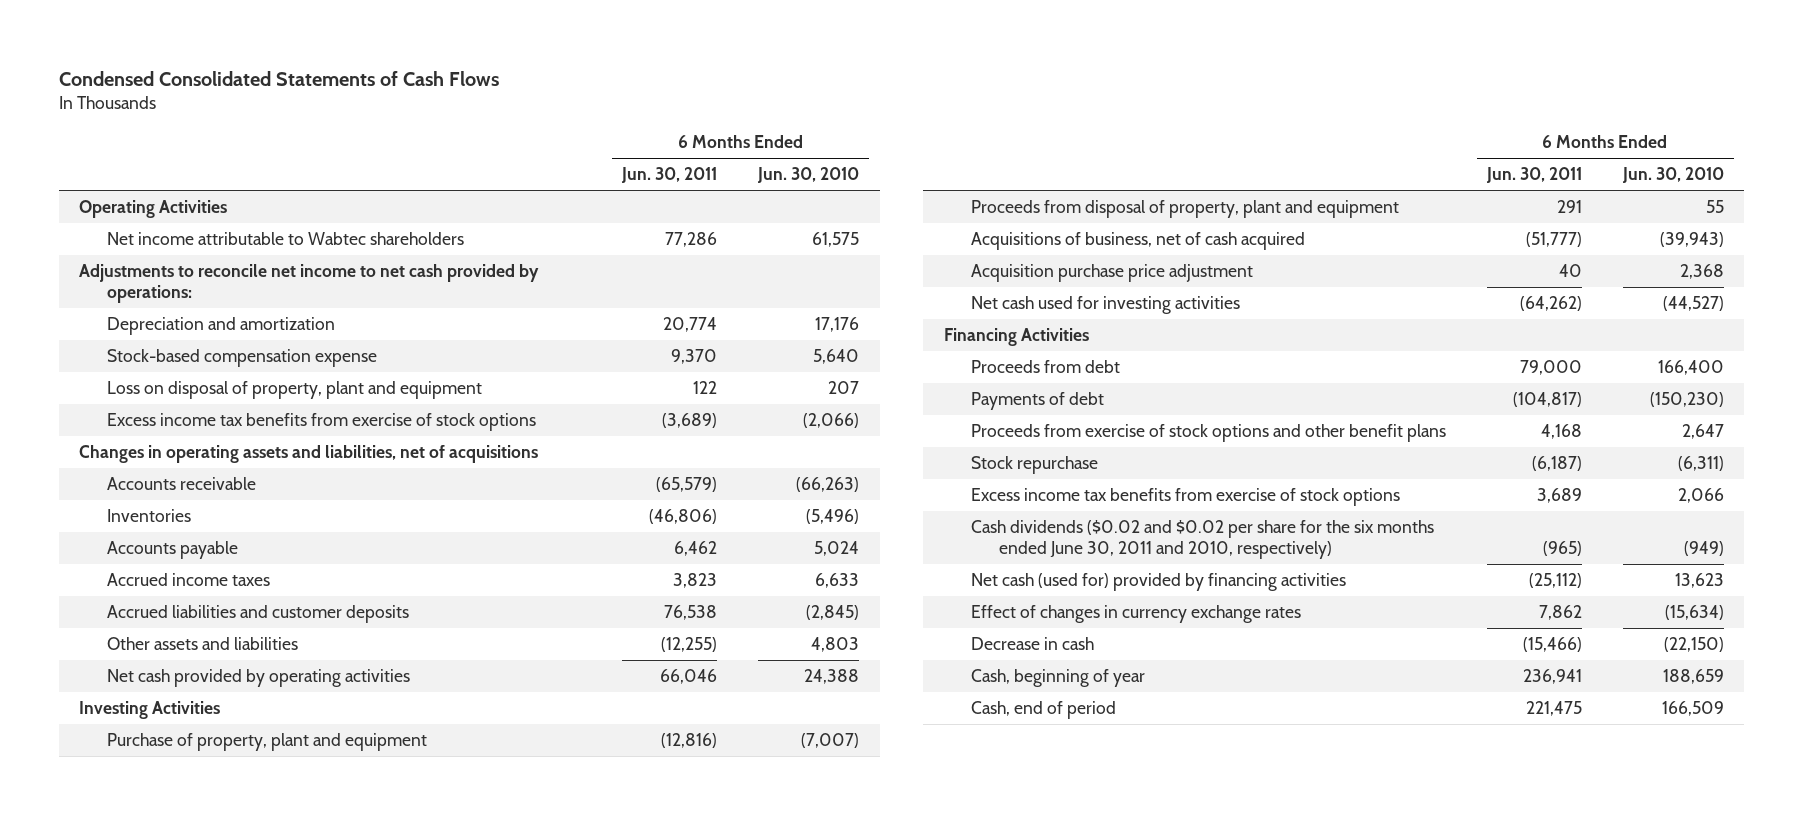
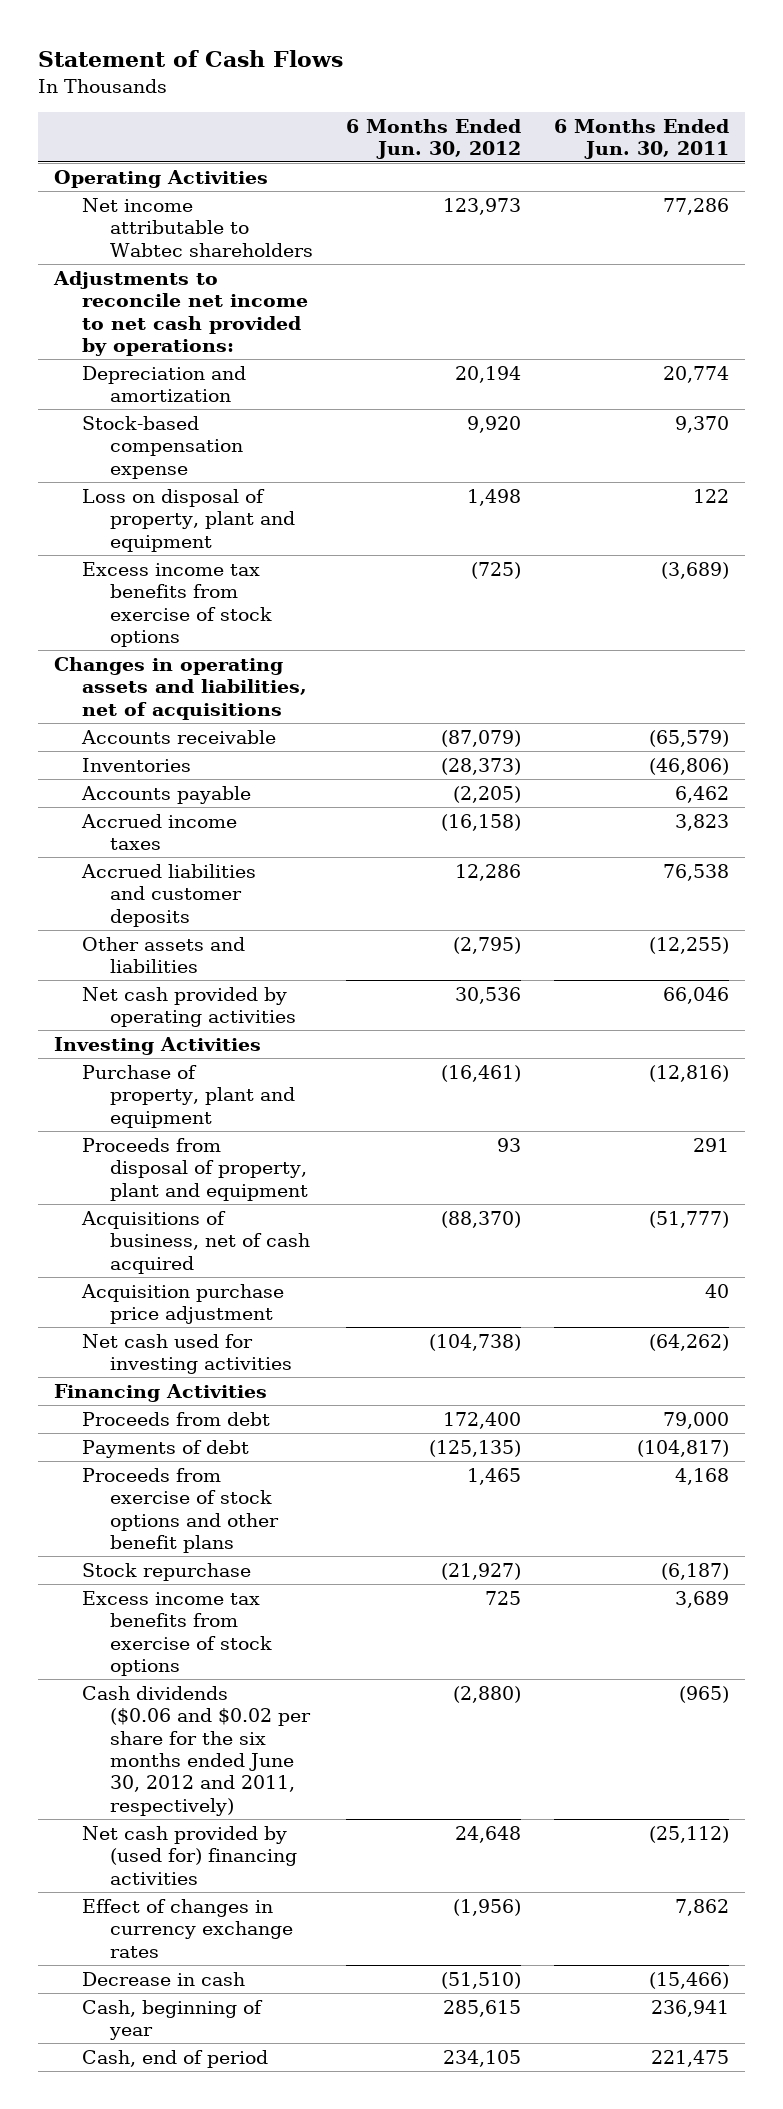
[58,70,499,86] Condensed Consolidated Statements of Cash Flows -> [37,50,343,68] Statement of Cash Flows
[757,167,860,184] Jun. 30, 2010 -> none
none -> [345,118,521,159] 6 Months Ended Jun. 30, 2012
[971,519,1435,559] Cash dividends ($0.02 and $0.02 per share for the six months ended June 30, 2011 and 2010, respectively) -> [82,1685,311,1816] Cash dividends ($0.06 and $0.02 per share for the six months ended June 30, 2012 and 2011, respectively)
[971,572,1347,591] Net cash (used for) provided by financing activities -> [82,1825,297,1885] Net cash provided by (used for) financing activities

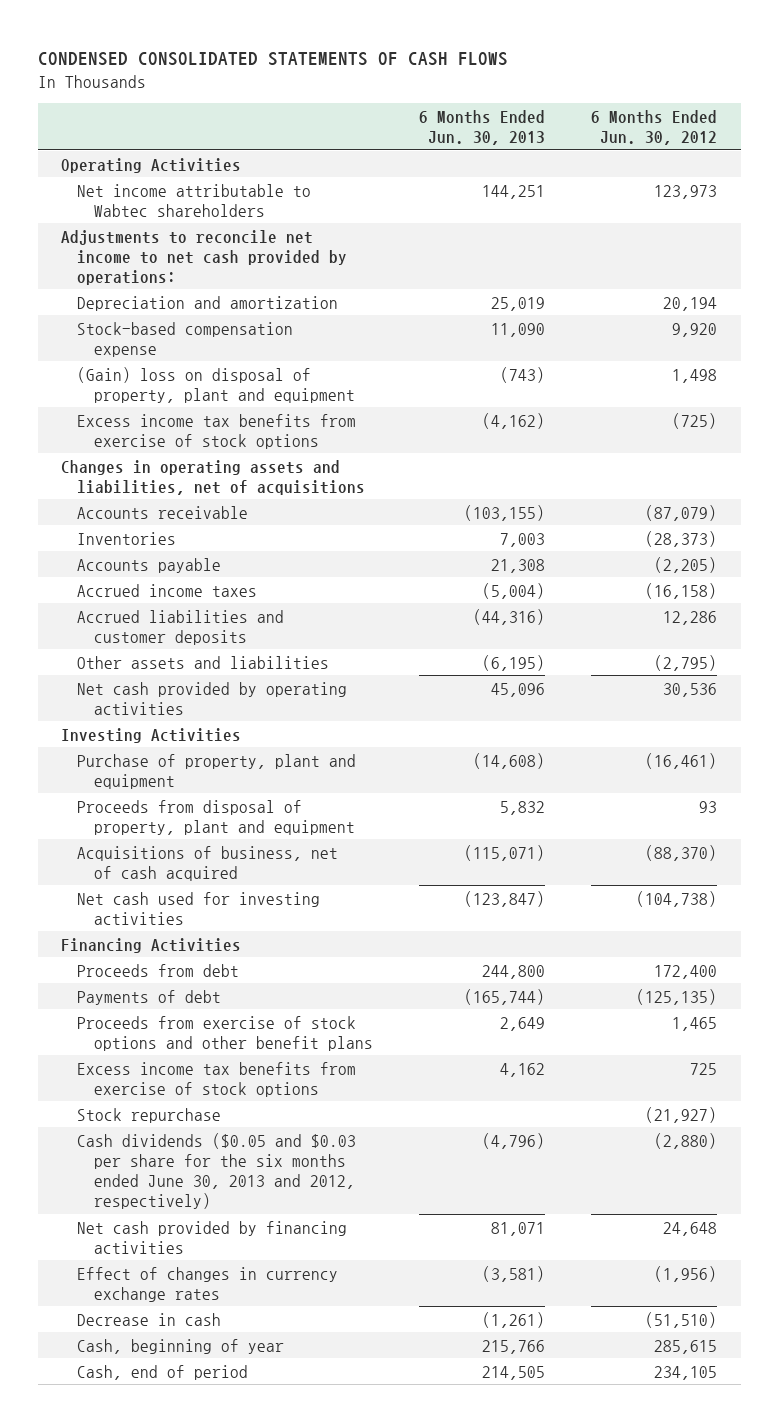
[37,50,343,68] Statement of Cash Flows -> [37,51,508,66] CONDENSED CONSOLIDATED STATEMENTS OF CASH FLOWS
[553,118,729,159] 6 Months Ended Jun. 30, 2011 -> none
none -> [419,109,546,145] 6 Months Ended Jun. 30, 2013
[82,488,295,552] Loss on disposal of property, plant and equipment -> [77,366,355,403] (Gain) loss on disposal of property, plant and equipment
[81,1283,285,1325] Acquisition purchase price adjustment -> none
[82,1562,252,1581] Stock repurchase -> [77,1107,222,1123] Stock repurchase
[82,1685,311,1816] Cash dividends ($0.06 and $0.02 per share for the six months ended June 30, 2012 and 2011, respectively) -> [77,1132,357,1209] Cash dividends ($0.05 and $0.03 per share for the six months ended June 30, 2013 and 2012, respectively)
[82,1825,297,1885] Net cash provided by (used for) financing activities -> [77,1220,348,1254] Net cash provided by financing activities

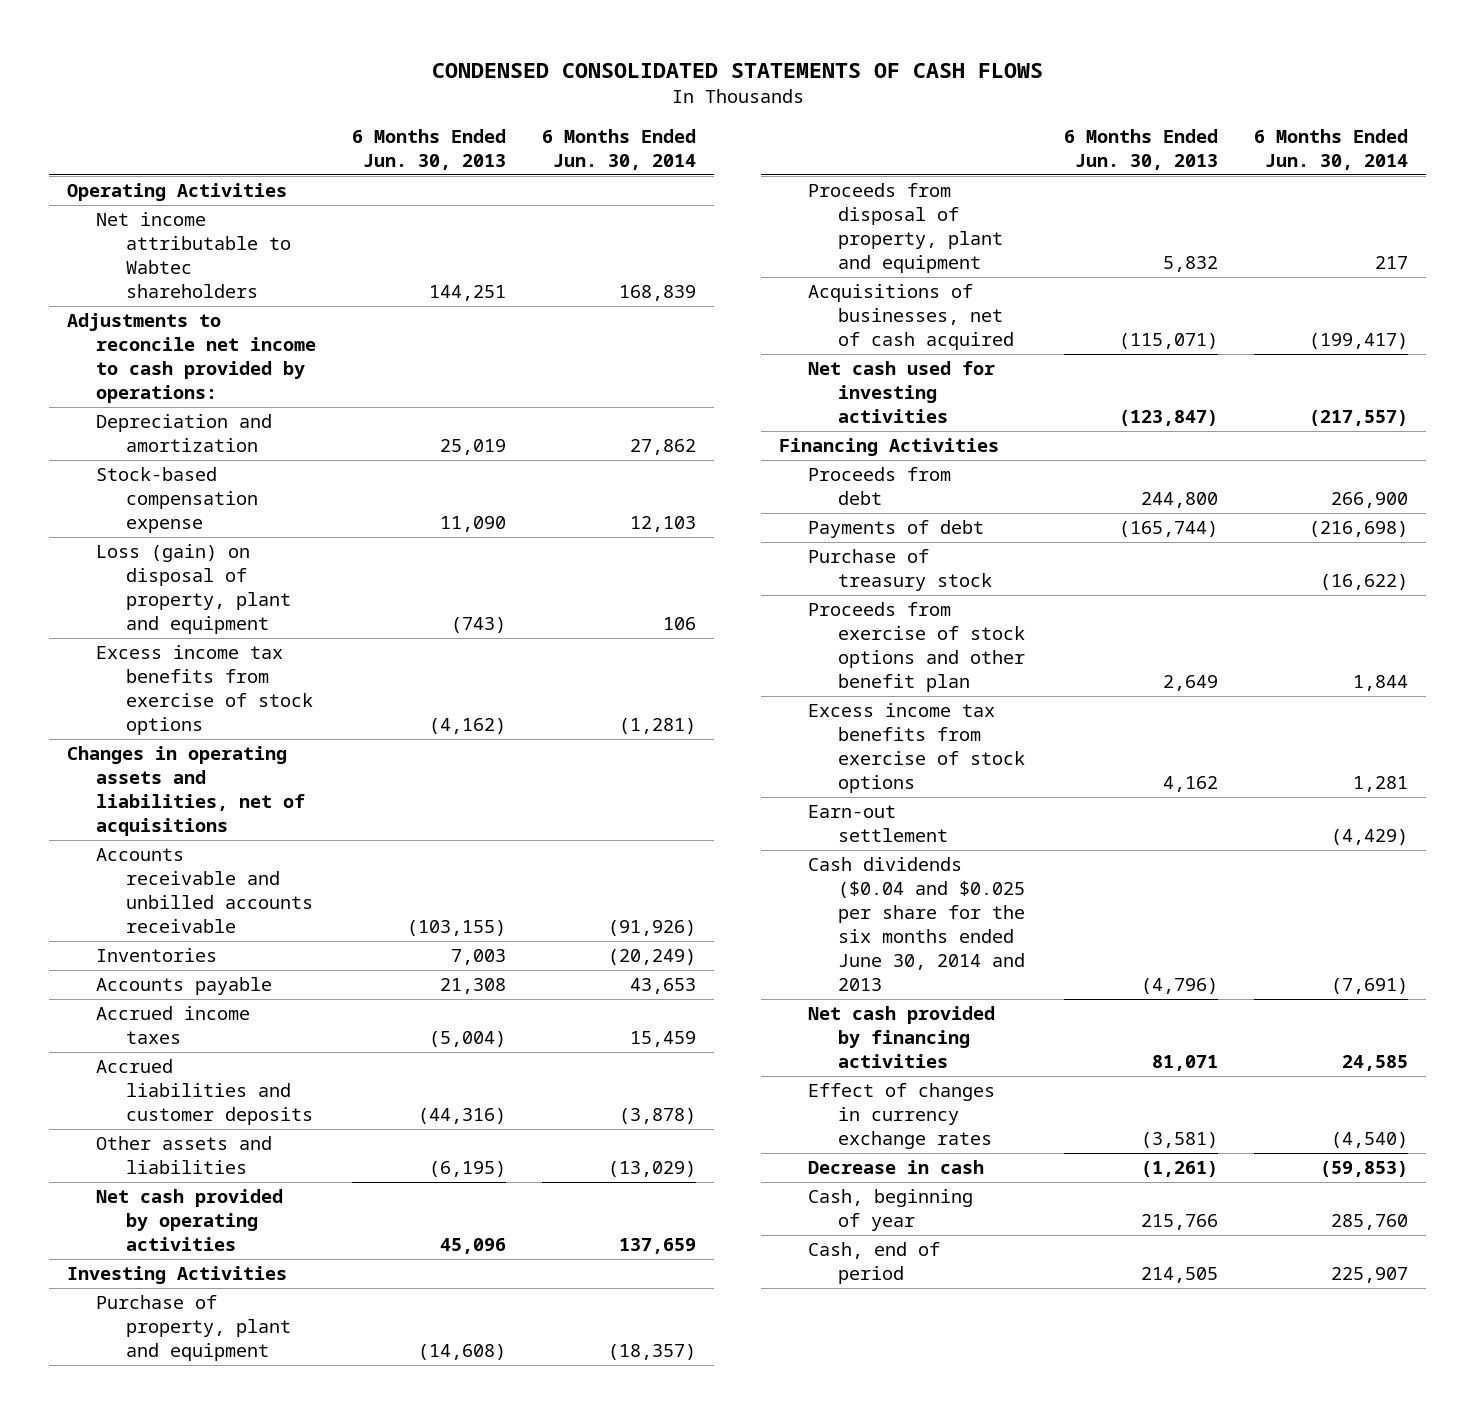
[591,109,718,145] 6 Months Ended Jun. 30, 2012 -> none
none -> [542,129,697,171] 6 Months Ended Jun. 30, 2014
[61,229,348,285] Adjustments to reconcile net income to net cash provided by operations: -> [67,313,317,404] Adjustments to reconcile net income to cash provided by operations:
[77,366,355,403] (Gain) loss on disposal of property, plant and equipment -> [96,544,291,635] Loss (gain) on disposal of property, plant and equipment
[77,505,249,519] Accounts receivable -> [96,848,313,934] Accounts receivable and unbilled accounts receivable
[77,845,339,881] Acquisitions of business, net of cash acquired -> [808,284,1014,351] Acquisitions of businesses, net of cash acquired
none -> [808,549,992,592] Purchase of treasury stock
[77,1015,373,1051] Proceeds from exercise of stock options and other benefit plans -> [808,602,1025,693] Proceeds from exercise of stock options and other benefit plan
[77,1107,222,1123] Stock repurchase -> none
none -> [808,805,948,843] Earn-out settlement
[77,1132,357,1209] Cash dividends ($0.05 and $0.03 per share for the six months ended June 30, 2013 and 2012, respectively) -> [808,857,1025,992] Cash dividends ($0.04 and $0.025 per share for the six months ended June 30, 2014 and 2013

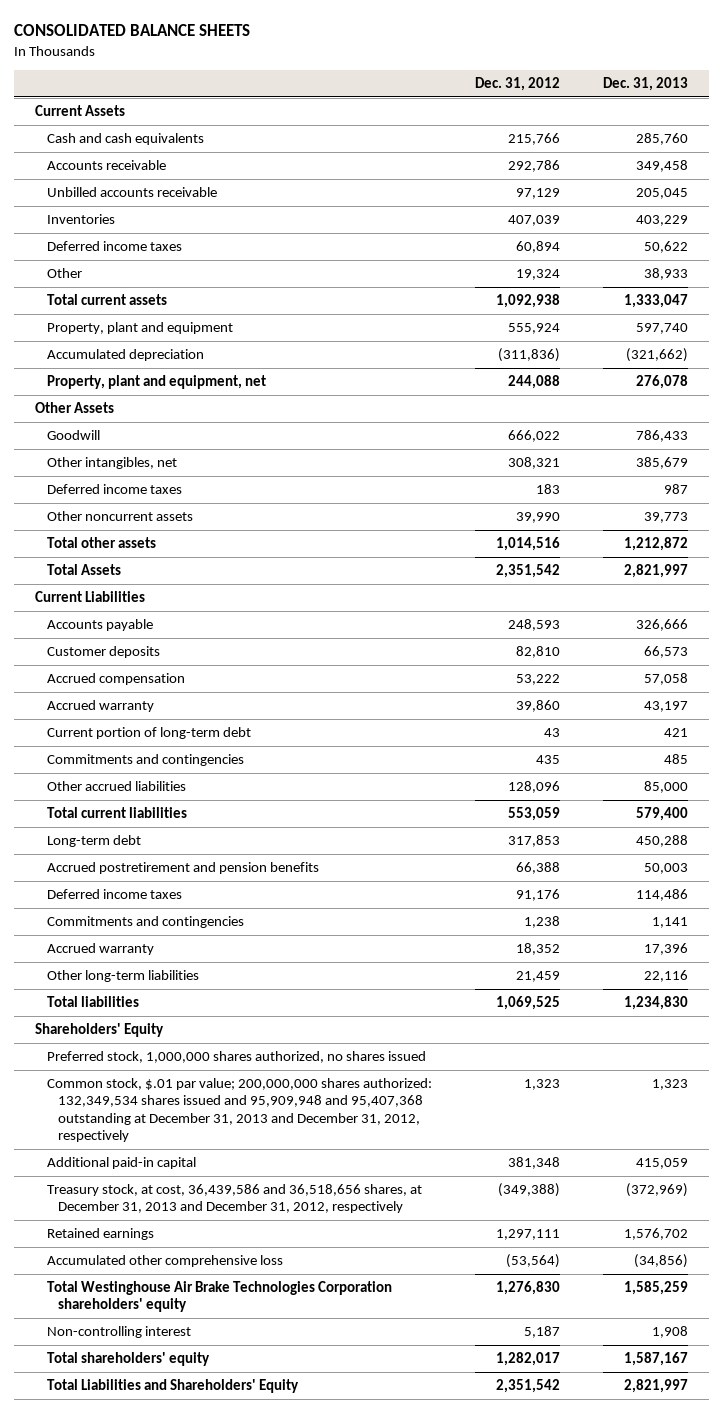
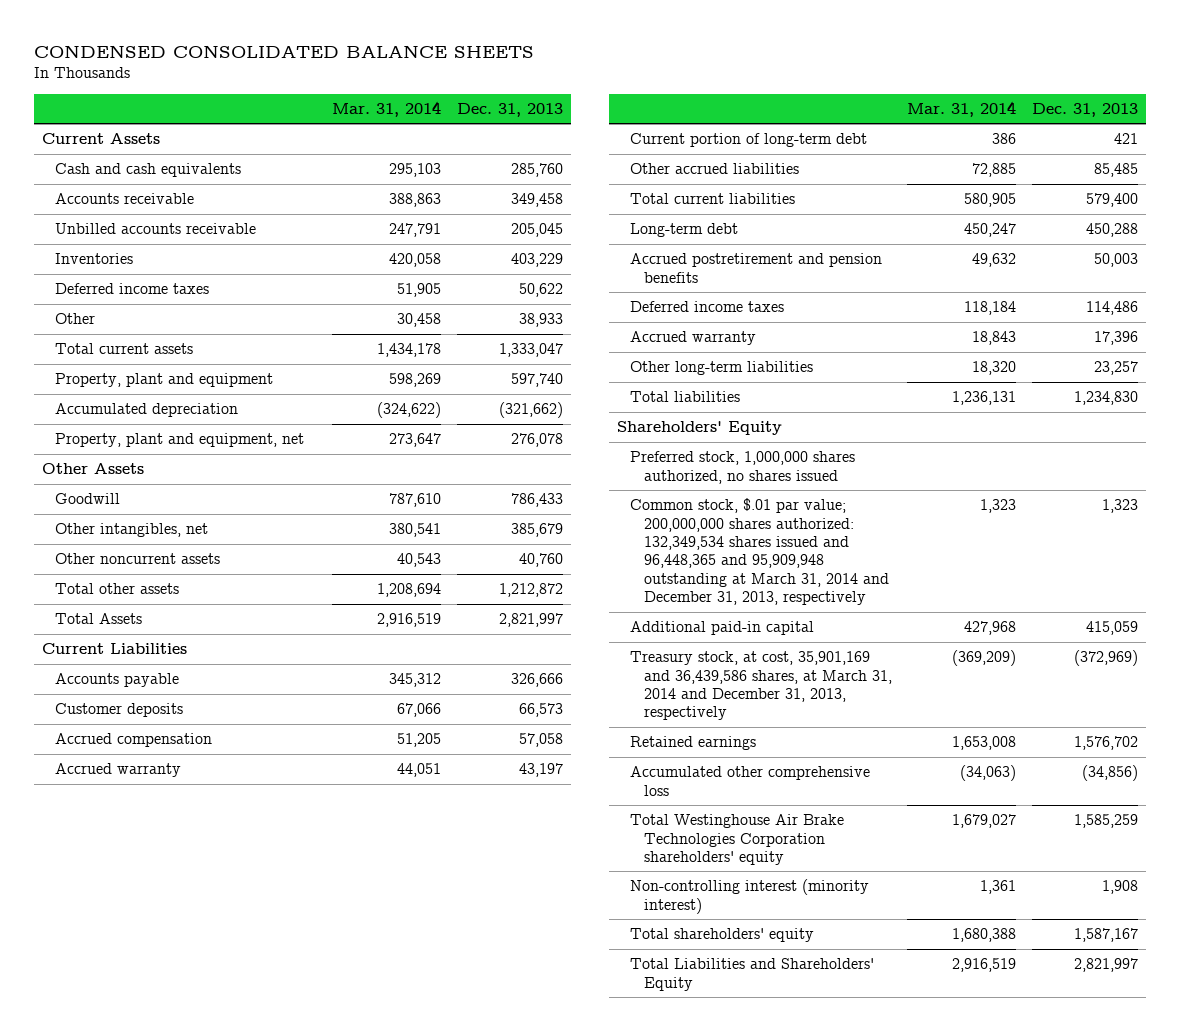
[13,24,250,37] CONSOLIDATED BALANCE SHEETS -> [33,44,534,58] CONDENSED CONSOLIDATED BALANCE SHEETS
[474,77,560,92] Dec. 31, 2012 -> none
none -> [332,100,442,117] Mar. 31, 2014
[46,484,182,495] Deferred income taxes -> none
[643,512,688,524] 39,773 -> [518,553,563,568] 40,760
[46,754,244,767] Commitments and contingencies -> none
[643,781,688,794] 85,000 -> [1094,163,1139,178] 85,485
[46,916,244,929] Commitments and contingencies -> none
[643,970,688,983] 22,116 -> [1094,361,1139,376] 23,257
[46,1078,432,1143] Common stock, $.01 par value; 200,000,000 shares authorized: 132,349,534 shares issued and 95,909,948 and 95,407,368 outstanding at December 31, 2013 and December 31, 2012, respectively -> [630,498,889,606] Common stock, $.01 par value; 200,000,000 shares authorized: 132,349,534 shares issued and 96,448,365 and 95,909,948 outstanding at March 31, 2014 and December 31, 2013, respectively
[46,1184,422,1214] Treasury stock, at cost, 36,439,586 and 36,518,656 shares, at December 31, 2013 and December 31, 2012, respectively -> [630,651,892,721] Treasury stock, at cost, 35,901,169 and 36,439,586 shares, at March 31, 2014 and December 31, 2013, respectively
[46,1326,191,1339] Non-controlling interest -> [630,879,870,914] Non-controlling interest (minority interest)

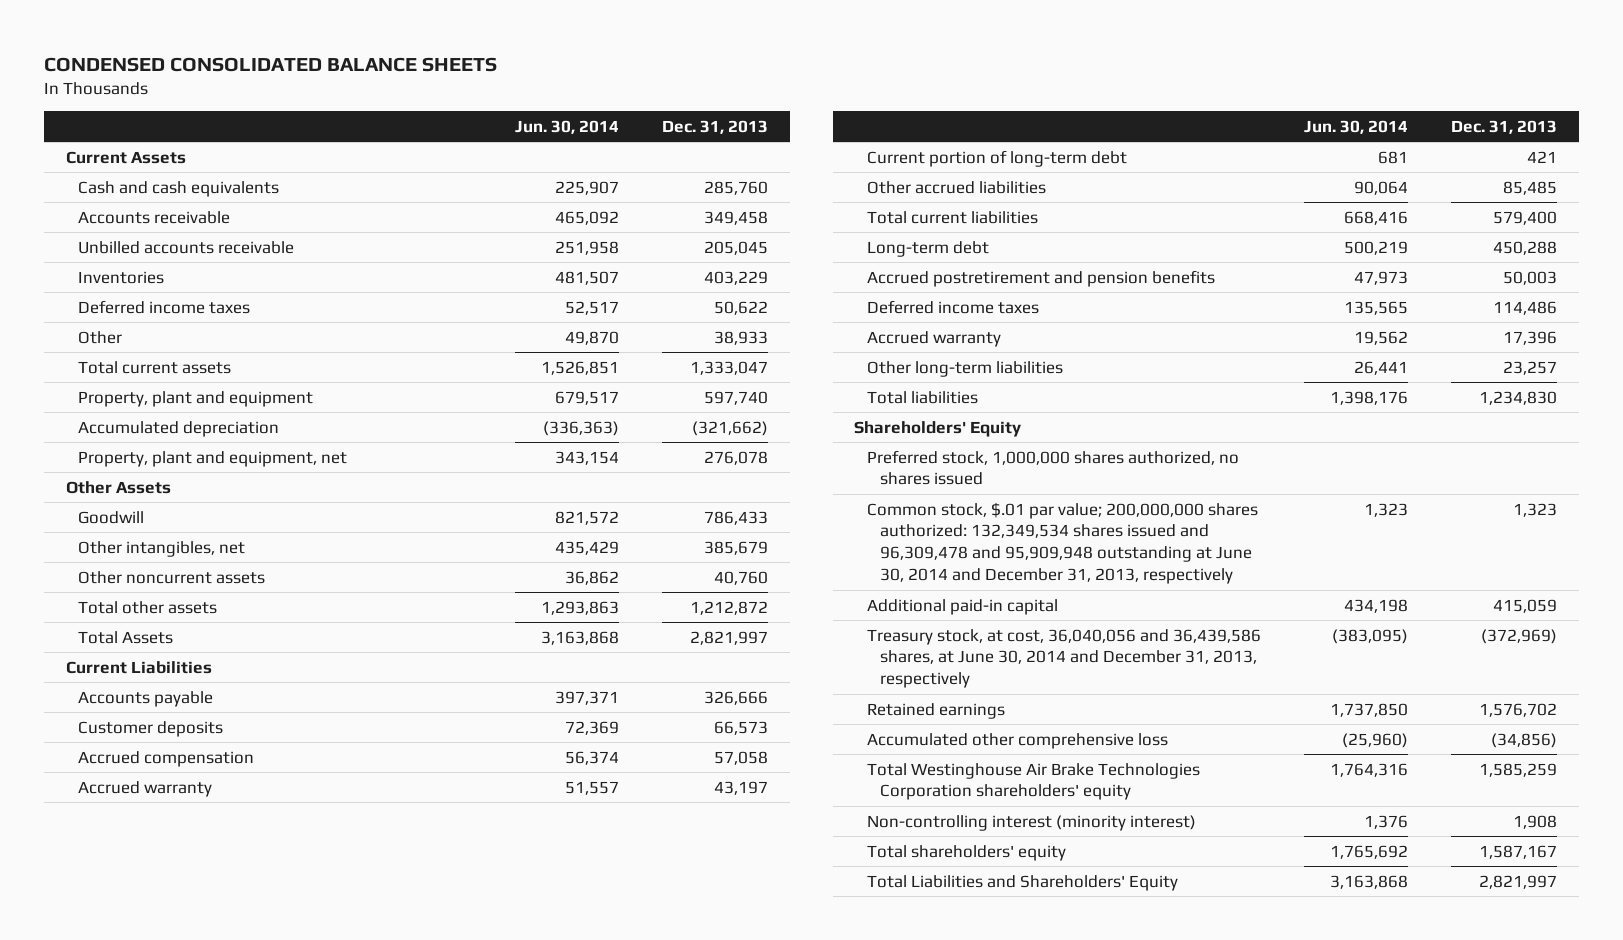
[332,100,442,117] Mar. 31, 2014 -> none
none -> [515,119,620,134] Jun. 30, 2014
[630,498,889,606] Common stock, $.01 par value; 200,000,000 shares authorized: 132,349,534 shares issued and 96,448,365 and 95,909,948 outstanding at March 31, 2014 and December 31, 2013, respectively -> [867,501,1259,585] Common stock, $.01 par value; 200,000,000 shares authorized: 132,349,534 shares issued and 96,309,478 and 95,909,948 outstanding at June 30, 2014 and December 31, 2013, respectively
[630,651,892,721] Treasury stock, at cost, 35,901,169 and 36,439,586 shares, at March 31, 2014 and December 31, 2013, respectively -> [867,628,1262,689] Treasury stock, at cost, 36,040,056 and 36,439,586 shares, at June 30, 2014 and December 31, 2013, respectively

